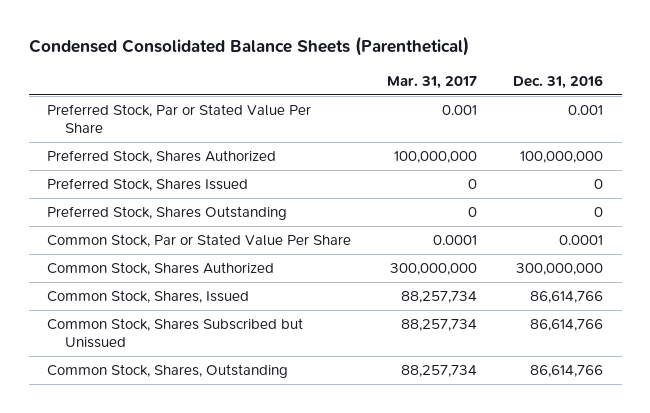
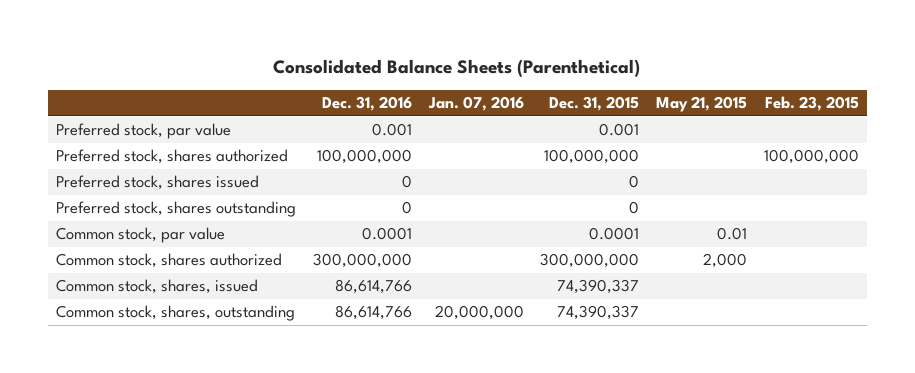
[28,35,469,56] Condensed Consolidated Balance Sheets (Parenthetical) -> [273,59,641,78] Consolidated Balance Sheets (Parenthetical)
[387,75,478,89] Mar. 31, 2017 -> none
none -> [427,96,524,112] Jan. 07, 2016
none -> [549,96,640,112] Dec. 31, 2015
none -> [655,96,747,113] May 21, 2015
none -> [764,96,859,112] Feb. 23, 2015
[46,317,303,349] Common Stock, Shares Subscribed but Unissued -> none
[46,103,311,134] Preferred Stock, Par or Stated Value Per Share -> [56,123,232,140] Preferred stock, par value
[46,149,276,163] Preferred Stock, Shares Authorized -> [56,149,289,165] Preferred stock, shares authorized
[46,177,248,191] Preferred Stock, Shares Issued -> [56,175,260,191] Preferred stock, shares issued
[46,205,287,220] Preferred Stock, Shares Outstanding -> [56,201,297,218] Preferred stock, shares outstanding
[46,233,351,247] Common Stock, Par or Stated Value Per Share -> [56,227,226,244] Common stock, par value
[46,261,274,275] Common Stock, Shares Authorized -> [56,253,283,269] Common stock, shares authorized
[46,289,249,303] Common Stock, Shares, Issued -> [56,279,259,295] Common stock, shares, issued
[46,363,288,378] Common Stock, Shares, Outstanding -> [56,305,296,322] Common stock, shares, outstanding

